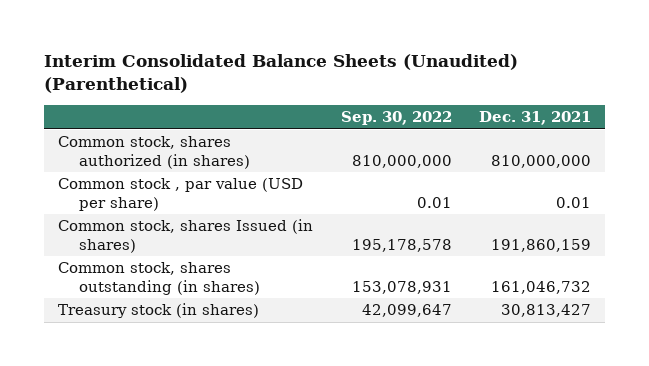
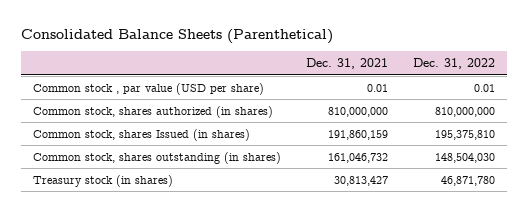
[43,54,518,94] Interim Consolidated Balance Sheets (Unaudited) (Parenthetical) -> [20,29,333,45] Consolidated Balance Sheets (Parenthetical)
[340,111,452,126] Sep. 30, 2022 -> none
none -> [412,58,495,70] Dec. 31, 2022
[57,136,251,169] Common stock, shares authorized (in shares) -> [33,105,274,118] Common stock, shares authorized (in shares)

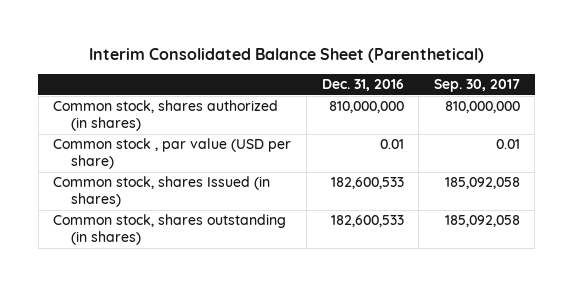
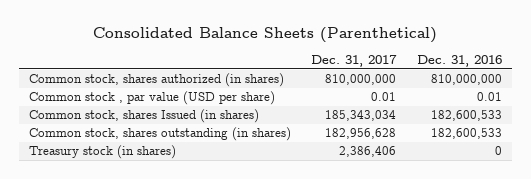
[88,47,484,63] Interim Consolidated Balance Sheet (Parenthetical) -> [93,27,438,44] Consolidated Balance Sheets (Parenthetical)
[433,79,520,93] Sep. 30, 2017 -> none
none -> [311,55,398,68] Dec. 31, 2017
none -> [28,145,176,160] Treasury stock (in shares)

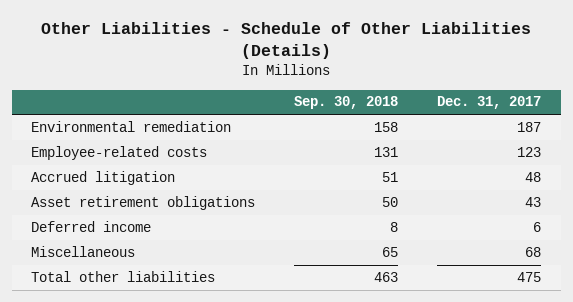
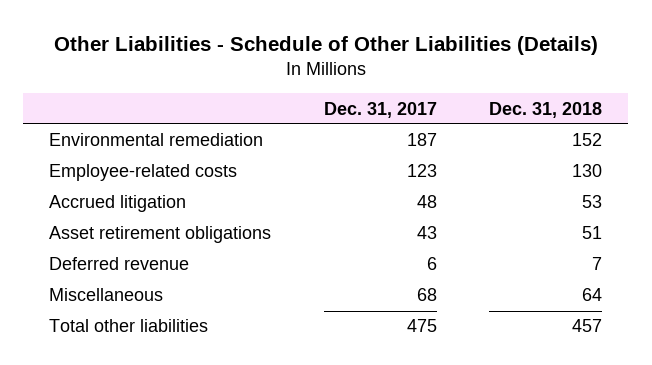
[294,96,399,110] Sep. 30, 2018 -> none
none -> [489,101,603,118] Dec. 31, 2018
[31,220,152,232] Deferred income -> [49,257,190,271] Deferred revenue

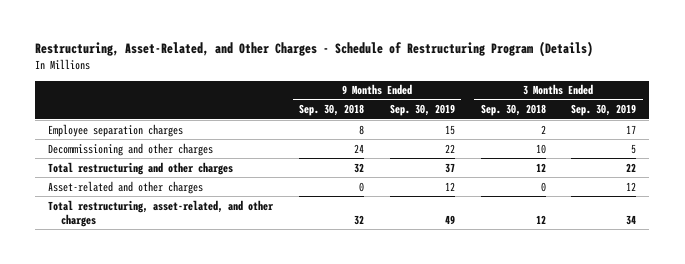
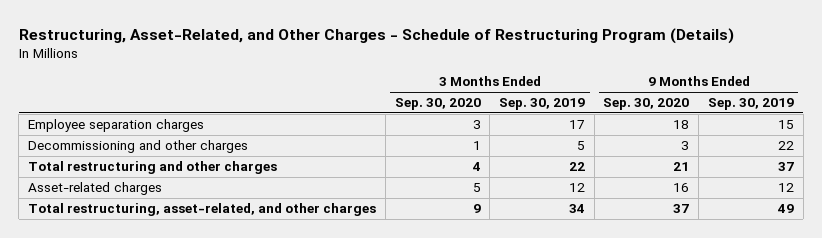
[298,104,364,117] Sep. 30, 2018 -> none
[480,104,546,117] Sep. 30, 2018 -> none
none -> [394,98,481,111] Sep. 30, 2020
none -> [603,98,690,111] Sep. 30, 2020
[48,180,204,194] Asset-related and other charges -> [28,182,163,196] Asset-related charges

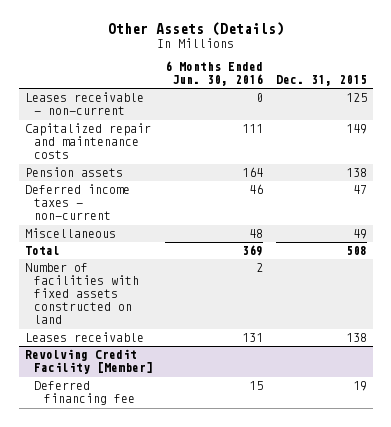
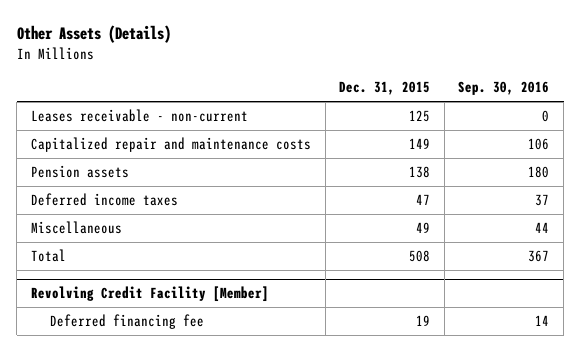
[165,61,264,87] 6 Months Ended Jun. 30, 2016 -> none
none -> [458,81,550,96] Sep. 30, 2016
[24,184,130,221] Deferred income taxes - non-current -> [31,193,179,207] Deferred income taxes
[24,263,140,325] Number of facilities with fixed assets constructed on land -> none
[24,332,144,343] Leases receivable -> none

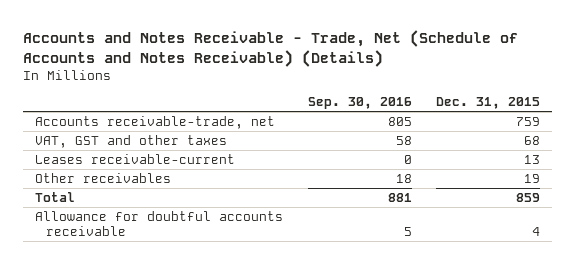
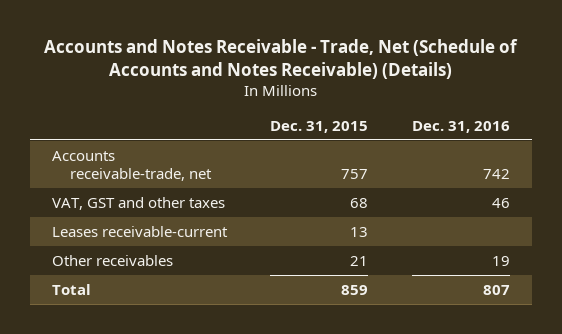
[307,97,412,110] Sep. 30, 2016 -> none
none -> [411,120,510,133] Dec. 31, 2016
[516,116,541,126] 759 -> [341,168,369,179] 757
[524,173,541,183] 19 -> [350,255,369,266] 21
[35,210,284,236] Allowance for doubtful accounts receivable -> none

